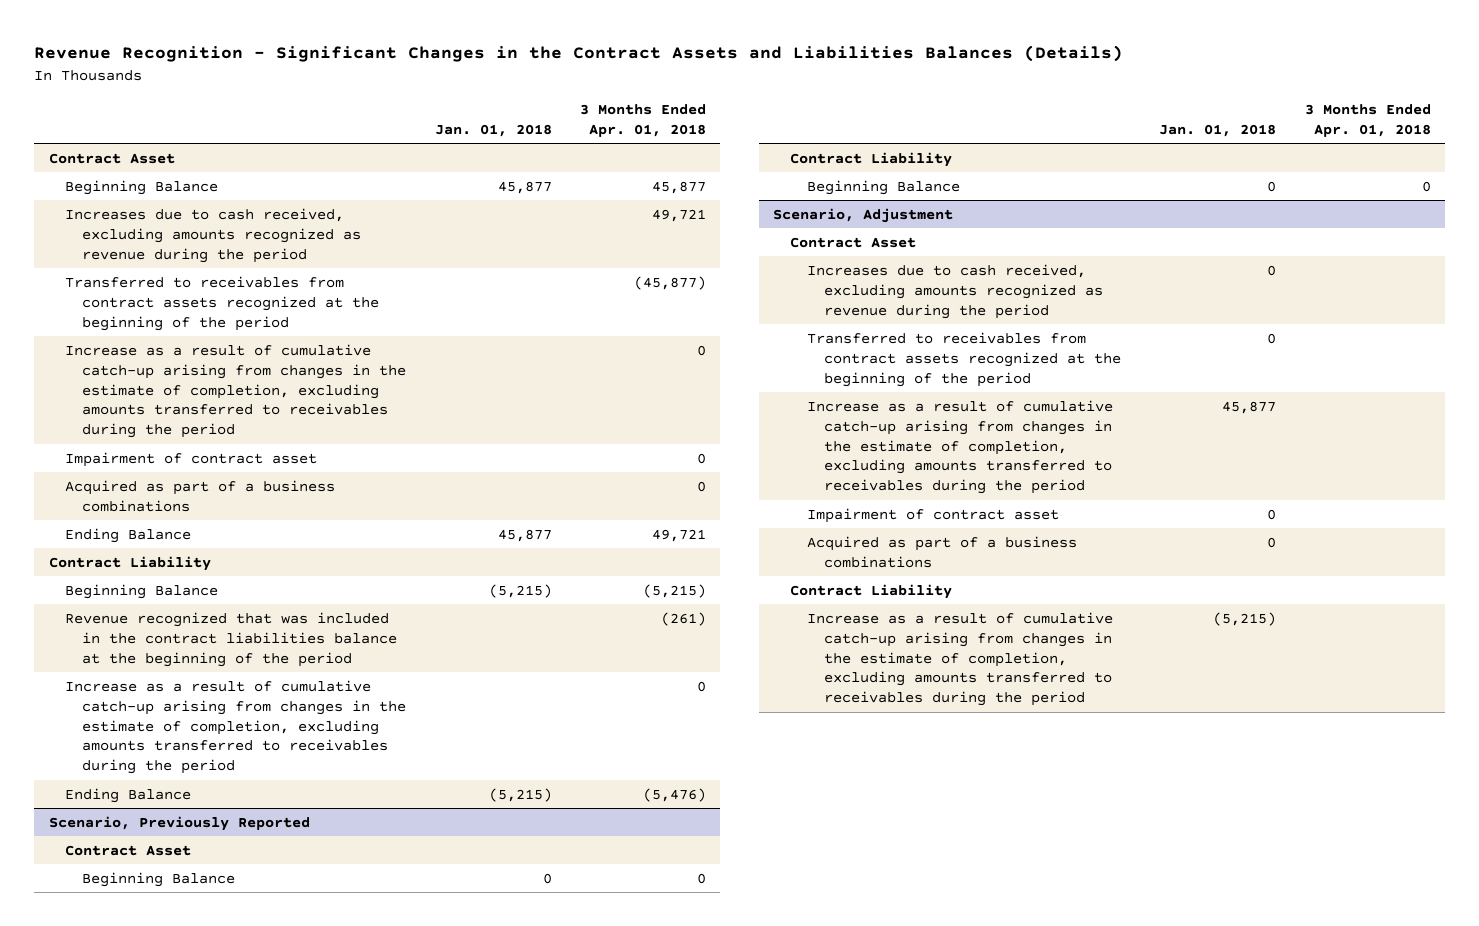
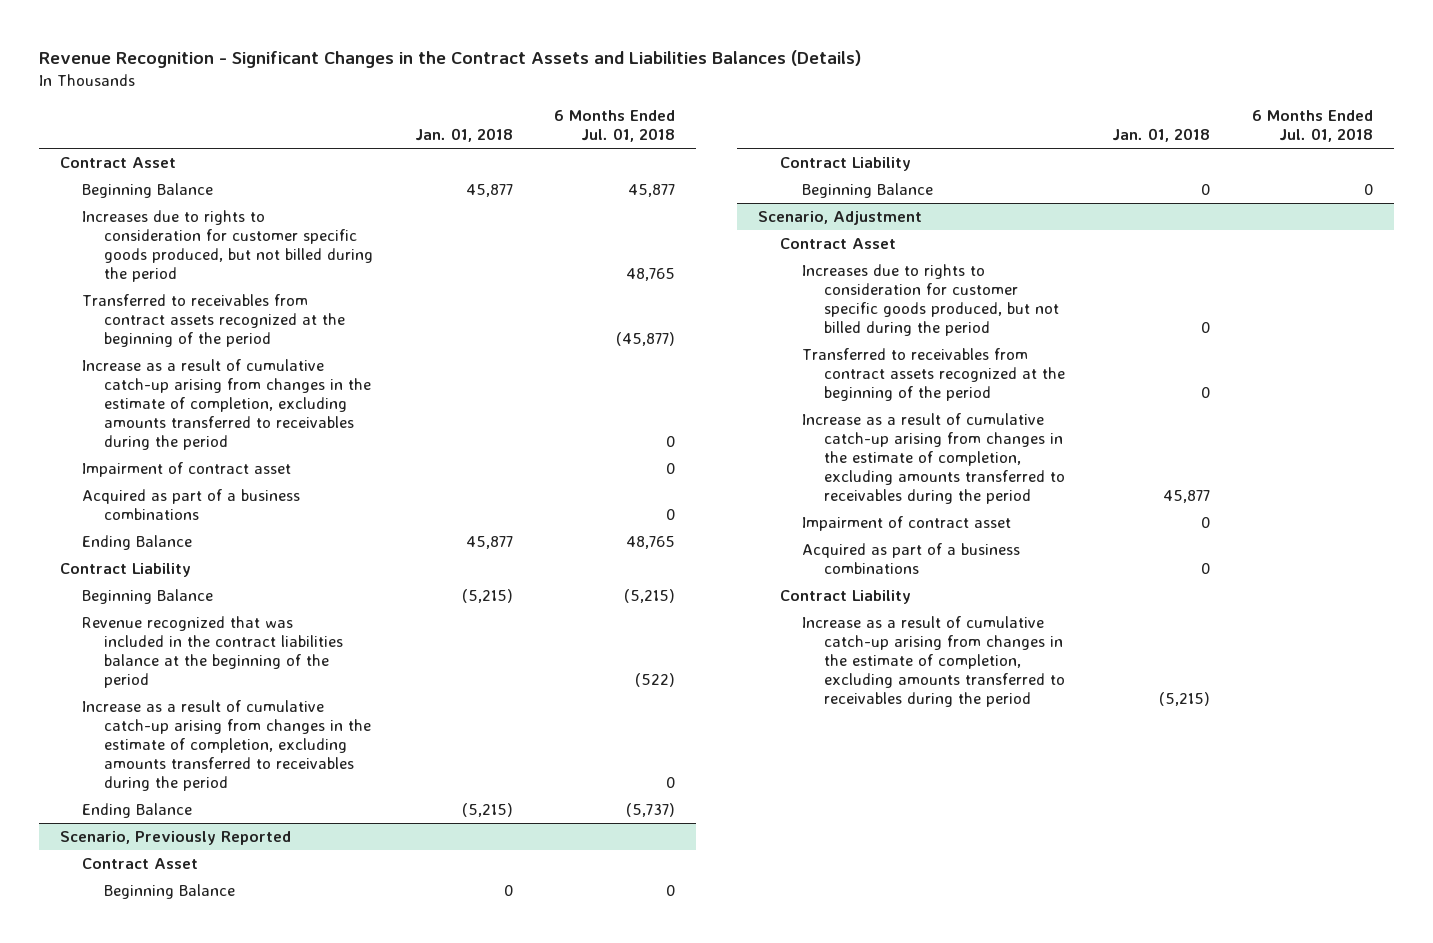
[580,103,707,137] 3 Months Ended Apr. 01, 2018 -> none
none -> [554,110,676,143] 6 Months Ended Jul. 01, 2018
[65,207,362,263] Increases due to cash received, excluding amounts recognized as revenue during the period -> [81,209,374,282] Increases due to rights to consideration for customer specific goods produced, but not billed during the period
[807,263,1103,319] Increases due to cash received, excluding amounts recognized as revenue during the period -> [801,263,1059,336] Increases due to rights to consideration for customer specific goods produced, but not billed during the period

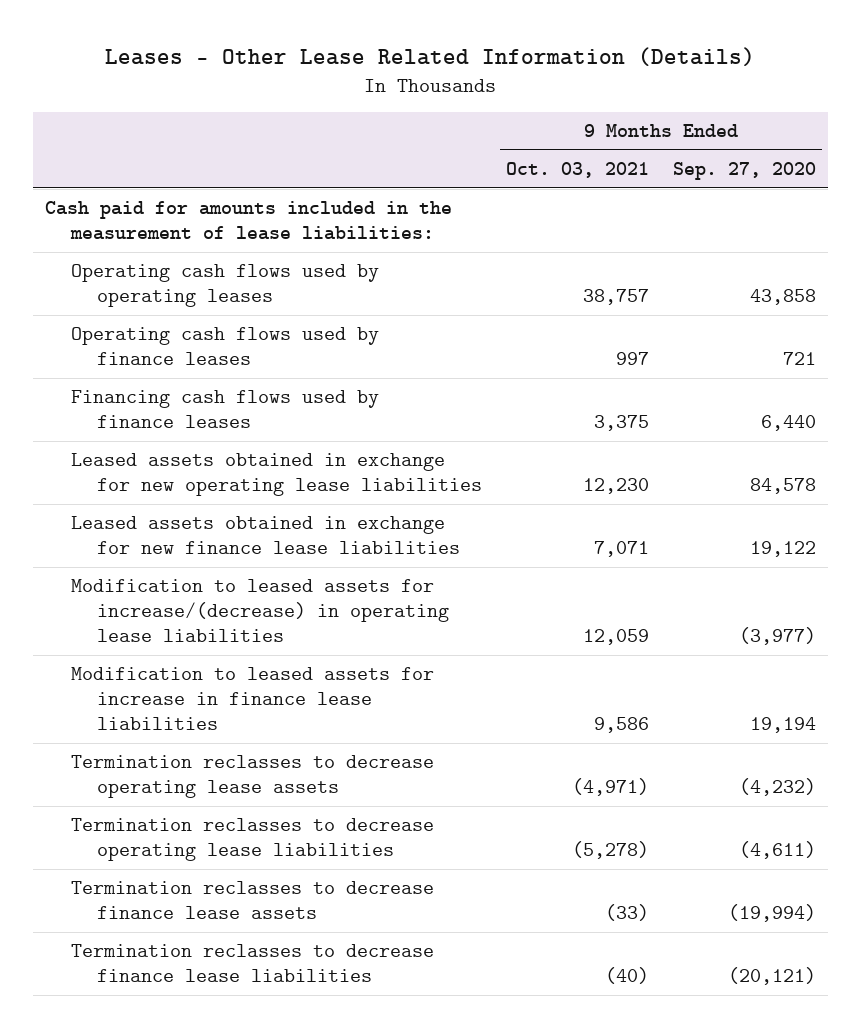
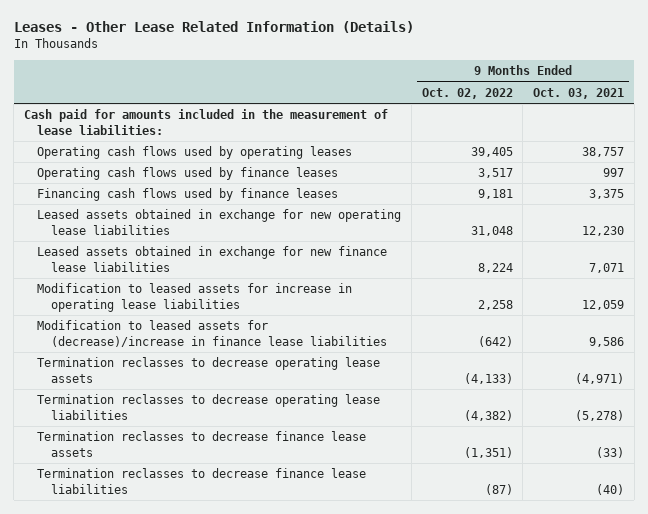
[672,161,816,180] Sep. 27, 2020 -> none
none -> [421,87,513,99] Oct. 02, 2022
[70,579,450,643] Modification to leased assets for increase/(decrease) in operating lease liabilities -> [37,283,353,312] Modification to leased assets for increase in operating lease liabilities
[70,667,434,731] Modification to leased assets for increase in finance lease liabilities -> [37,320,387,347] Modification to leased assets for (decrease)/increase in finance lease liabilities

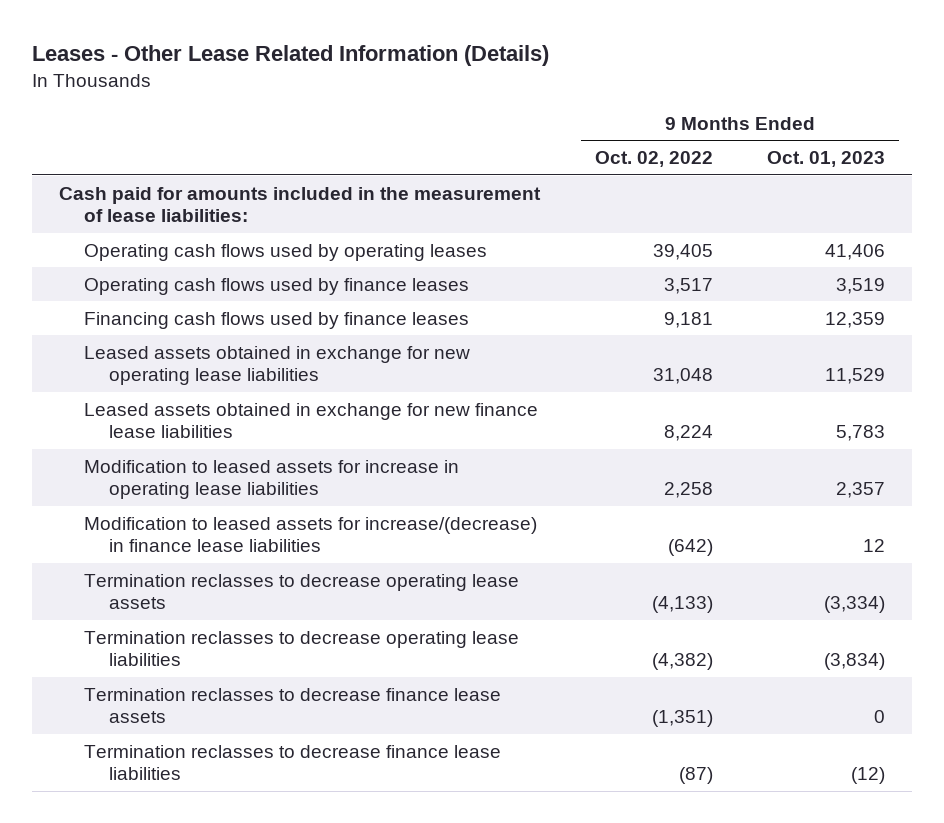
[533,87,625,99] Oct. 03, 2021 -> none
none -> [767,151,886,168] Oct. 01, 2023
[37,320,387,347] Modification to leased assets for (decrease)/increase in finance lease liabilities -> [83,516,537,553] Modification to leased assets for increase/(decrease) in finance lease liabilities

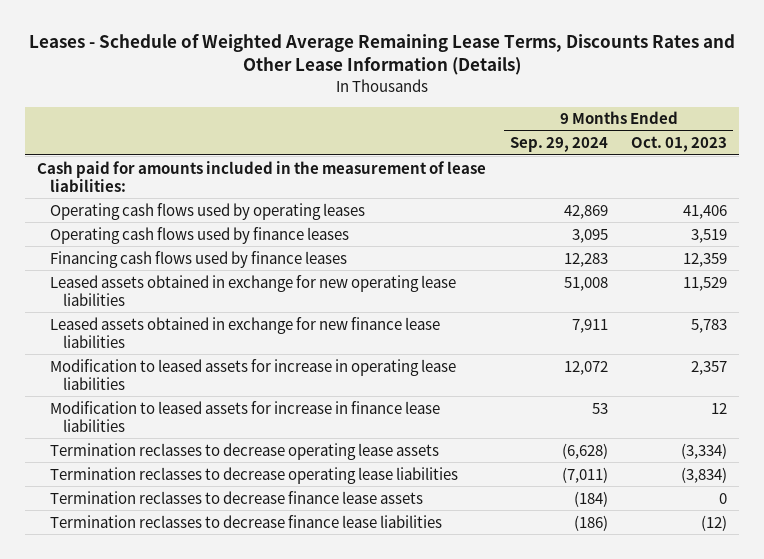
[31,45,549,67] Leases - Other Lease Related Information (Details) -> [29,34,736,76] Leases - Schedule of Weighted Average Remaining Lease Terms, Discounts Rates and Other Lease Information (Details)
[594,151,713,168] Oct. 02, 2022 -> none
none -> [509,137,608,153] Sep. 29, 2024
[83,516,537,553] Modification to leased assets for increase/(decrease) in finance lease liabilities -> [50,400,441,432] Modification to leased assets for increase in finance lease liabilities

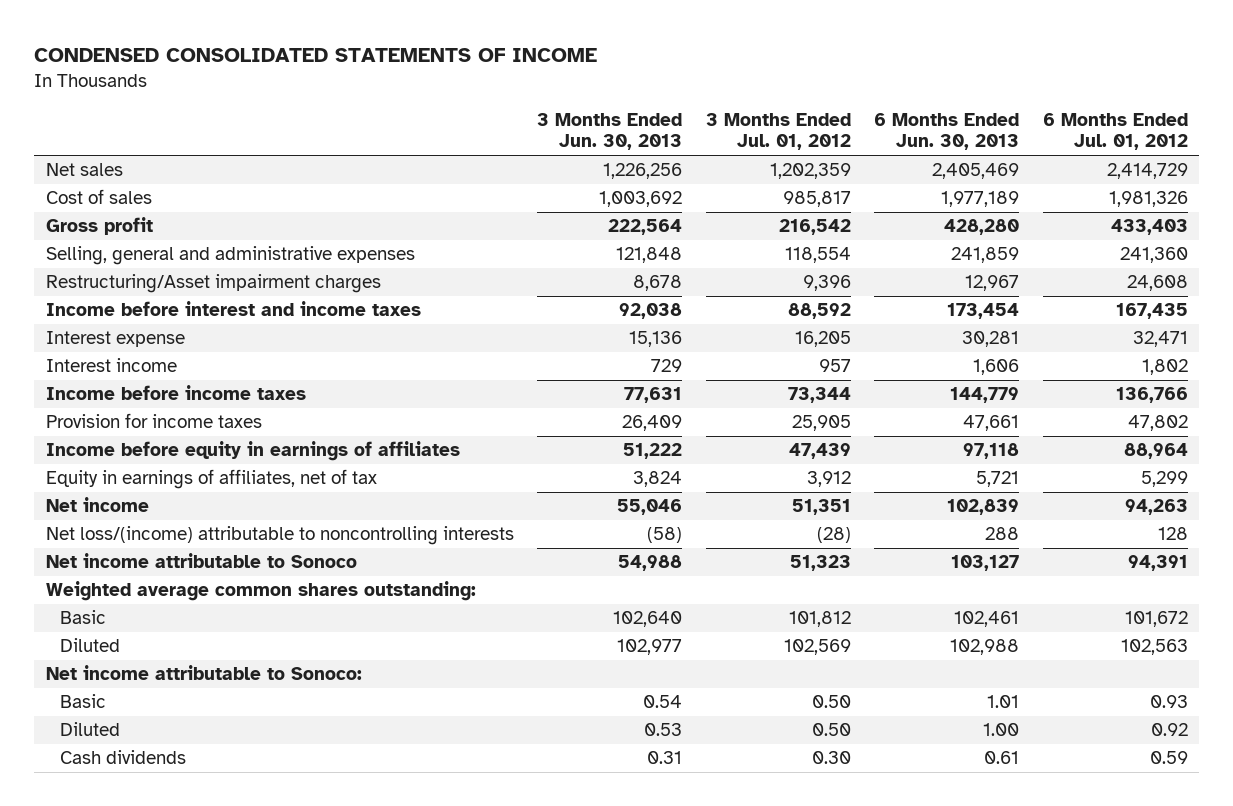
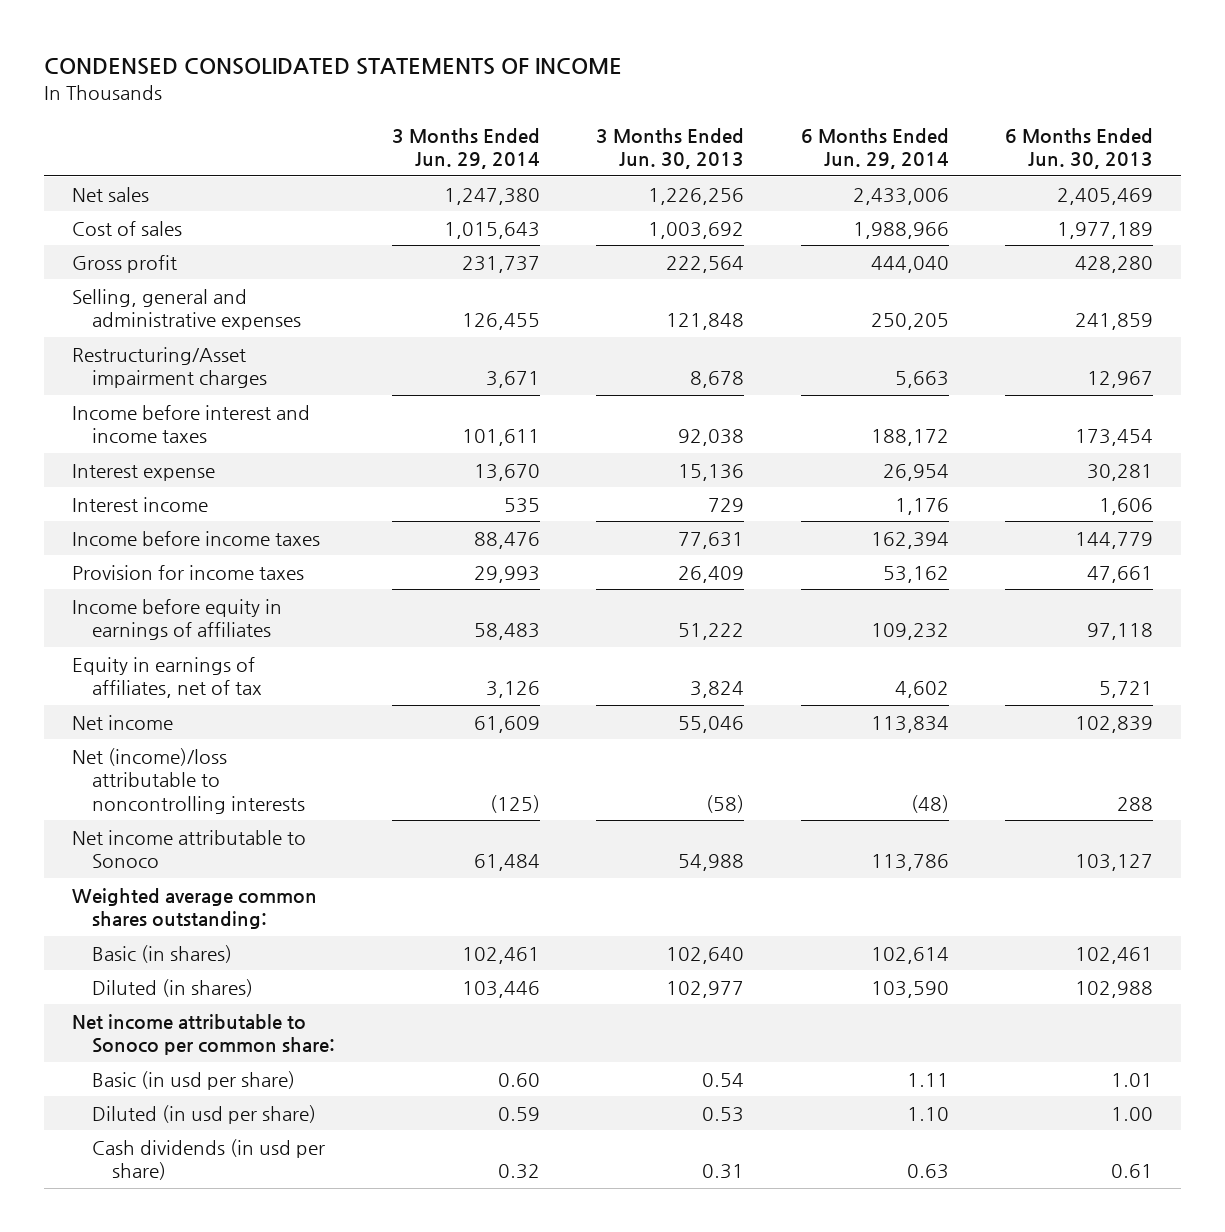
[705,112,851,151] 3 Months Ended Jul. 01, 2012 -> none
[1042,112,1188,151] 6 Months Ended Jul. 01, 2012 -> none
none -> [391,127,540,170] 3 Months Ended Jun. 29, 2014
none -> [800,127,949,170] 6 Months Ended Jun. 29, 2014
[45,526,514,546] Net loss/(income) attributable to noncontrolling interests -> [72,747,306,815] Net (income)/loss attributable to noncontrolling interests
[59,610,106,625] Basic -> [92,944,233,963] Basic (in shares)
[59,638,120,653] Diluted -> [92,978,254,997] Diluted (in shares)
[45,665,362,681] Net income attributable to Sonoco: -> [72,1013,336,1056] Net income attributable to Sonoco per common share:
[59,694,106,709] Basic -> [92,1070,296,1090] Basic (in usd per share)
[59,722,120,737] Diluted -> [92,1104,317,1124] Diluted (in usd per share)
[59,750,186,765] Cash dividends -> [92,1138,326,1181] Cash dividends (in usd per share)

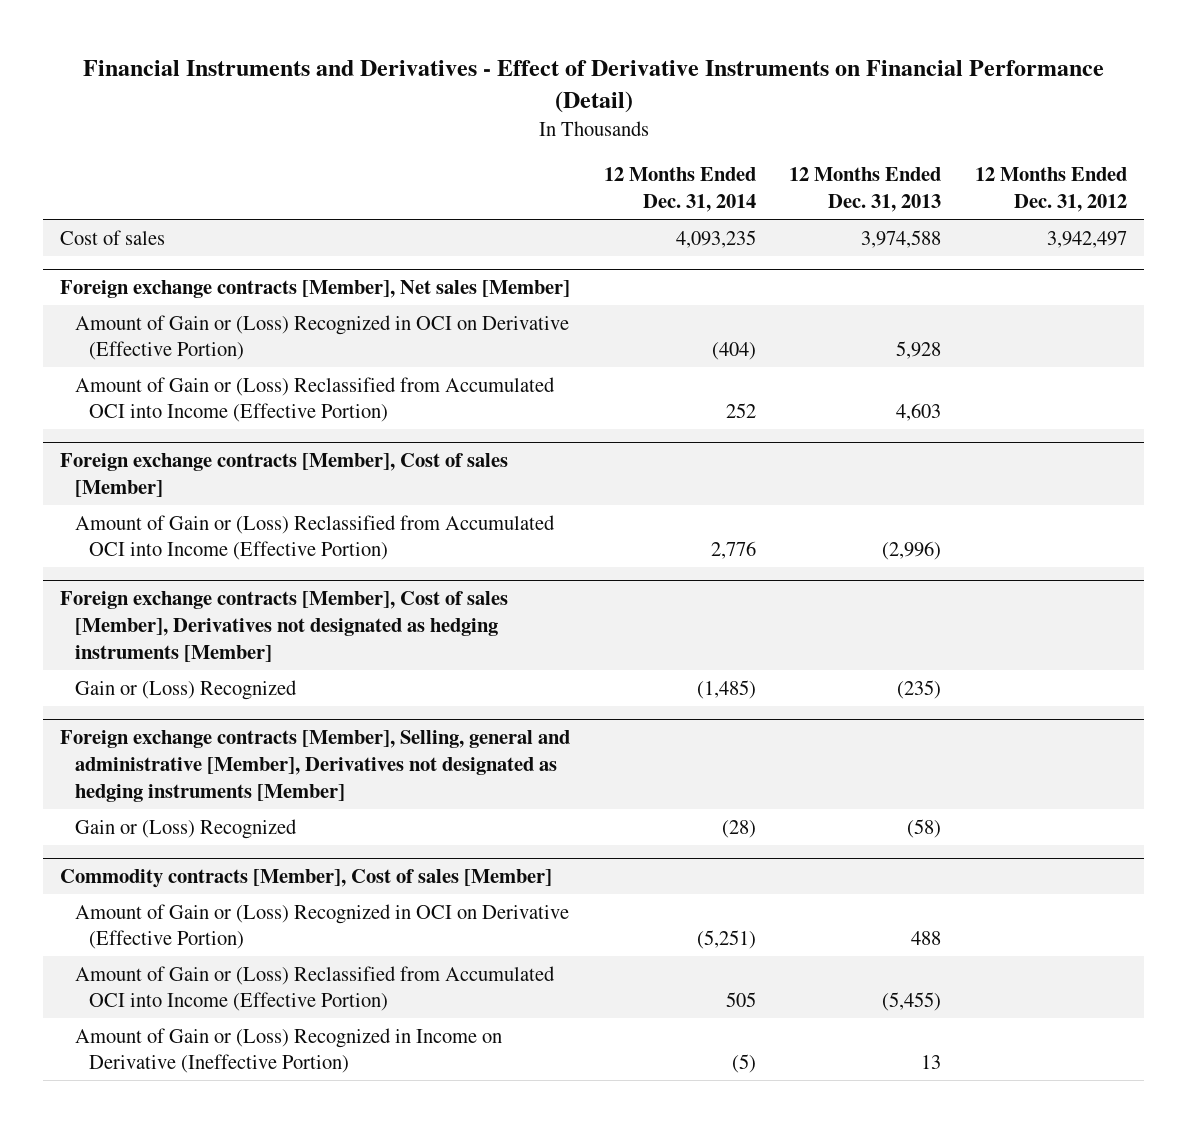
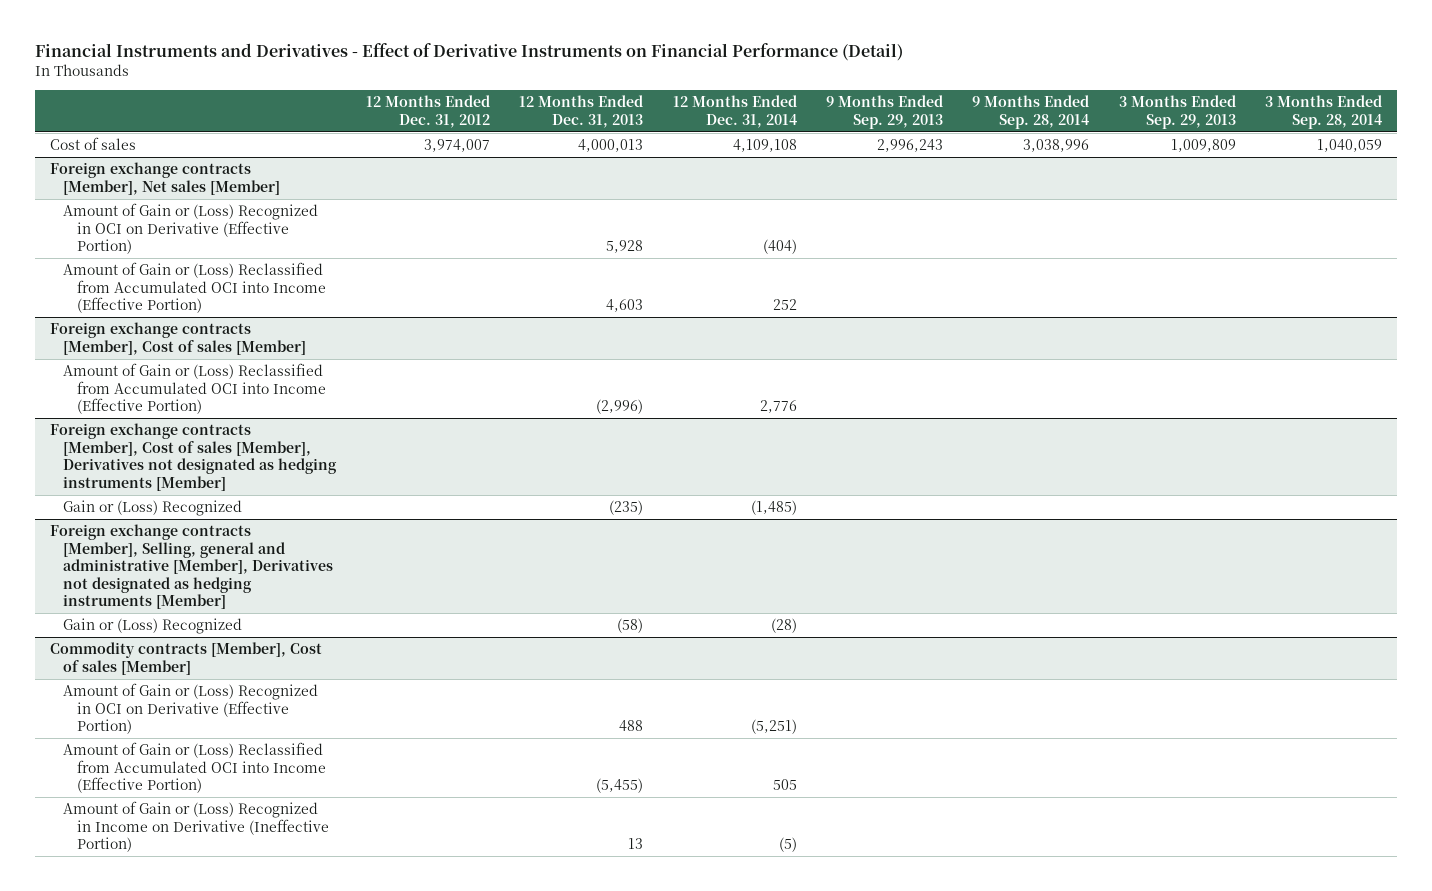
none -> [826,95,944,129] 9 Months Ended Sep. 29, 2013
none -> [972,95,1090,129] 9 Months Ended Sep. 28, 2014
none -> [1118,95,1236,129] 3 Months Ended Sep. 29, 2013
none -> [1265,95,1383,129] 3 Months Ended Sep. 28, 2014
[675,229,756,248] 4,093,235 -> [732,139,797,153] 4,109,108
[861,229,942,248] 3,974,588 -> [578,139,644,153] 4,000,013
[1047,230,1128,248] 3,942,497 -> [423,139,490,153] 3,974,007

